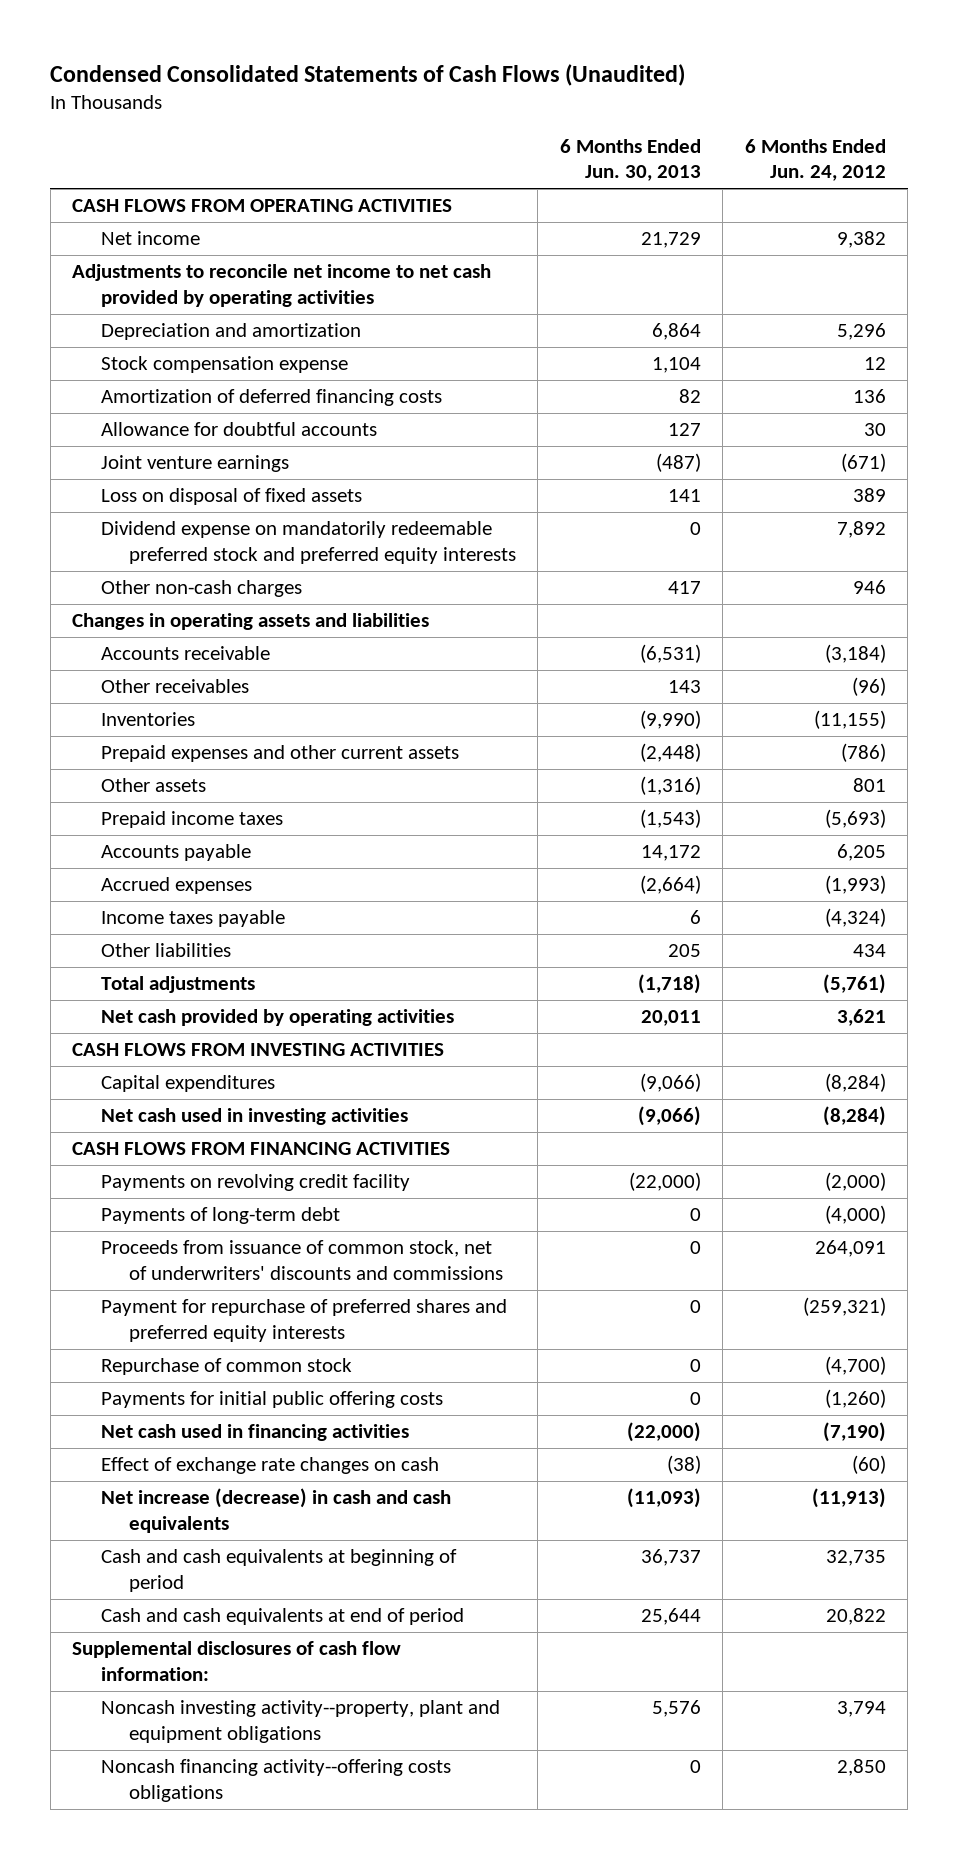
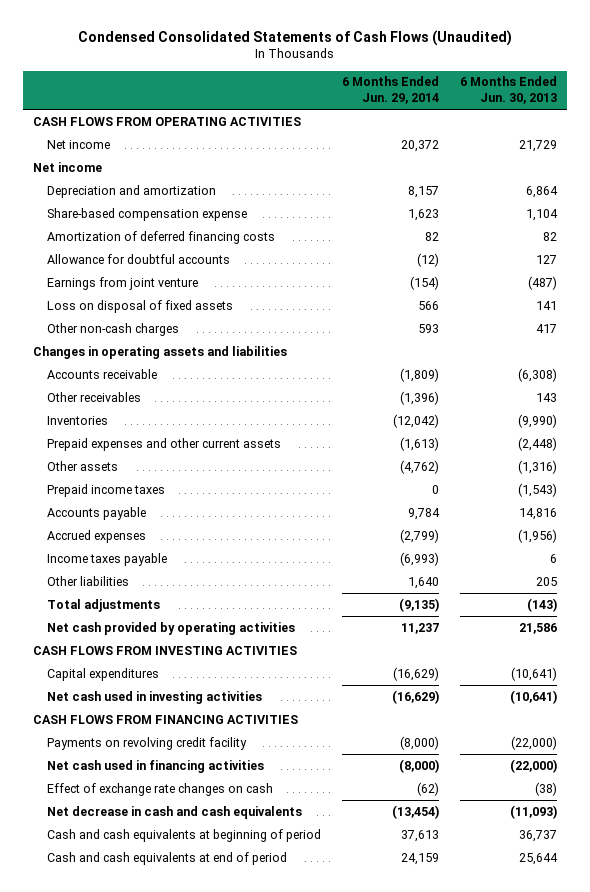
[744,138,886,182] 6 Months Ended Jun. 24, 2012 -> none
none -> [341,76,439,104] 6 Months Ended Jun. 29, 2014
[72,264,492,307] Adjustments to reconcile net income to net cash provided by operating activities -> [33,161,103,172] Net income
[100,356,348,374] Stock compensation expense -> [46,207,247,221] Share-based compensation expense
[100,455,289,473] Joint venture earnings -> [46,276,198,290] Earnings from joint venture
[100,521,516,564] Dividend expense on mandatorily redeemable preferred stock and preferred equity interests -> none
[639,644,701,664] (6,531) -> [517,367,557,382] (6,308)
[640,845,701,862] 14,172 -> [518,507,557,520] 14,816
[639,875,701,895] (2,664) -> [517,528,557,543] (1,956)
[637,974,701,995] (1,718) -> [526,597,557,612] (143)
[640,1010,701,1027] 20,011 -> [518,622,557,634] 21,586
[639,1073,701,1093] (9,066) -> [510,666,557,681] (10,641)
[637,1106,701,1127] (9,066) -> [509,689,557,704] (10,641)
[100,1207,340,1225] Payments of long-term debt -> none
[100,1240,503,1280] Proceeds from issuance of common stock, net of underwriters' discounts and commissions -> none
[100,1299,507,1342] Payment for repurchase of preferred shares and preferred equity interests -> none
[100,1358,352,1376] Repurchase of common stock -> none
[100,1391,443,1409] Payments for initial public offering costs -> none
[100,1488,451,1533] Net increase (decrease) in cash and cash equivalents -> [46,805,302,819] Net decrease in cash and cash equivalents
[72,1641,402,1681] Supplemental disclosures of cash flow information: -> none
[100,1700,500,1743] Noncash investing activity--property, plant and equipment obligations -> none
[100,1759,451,1802] Noncash financing activity--offering costs obligations -> none

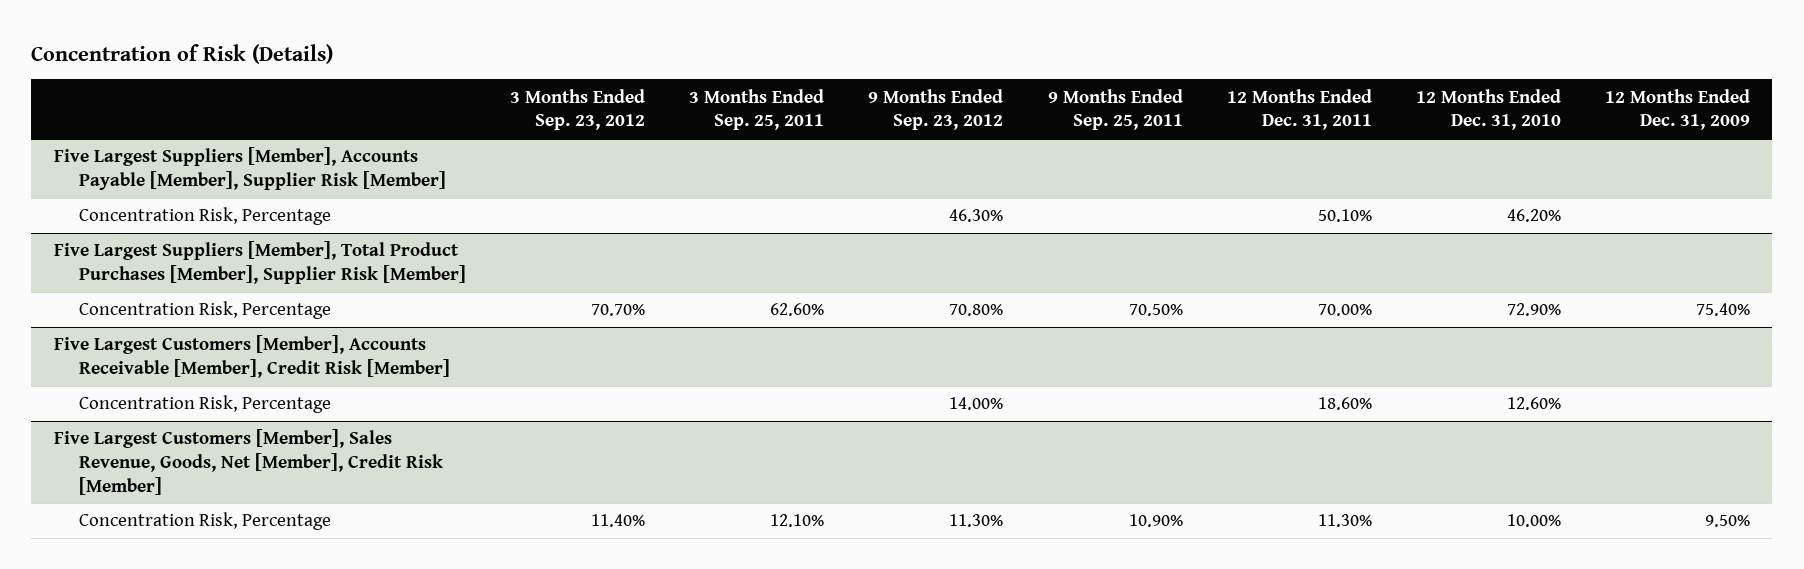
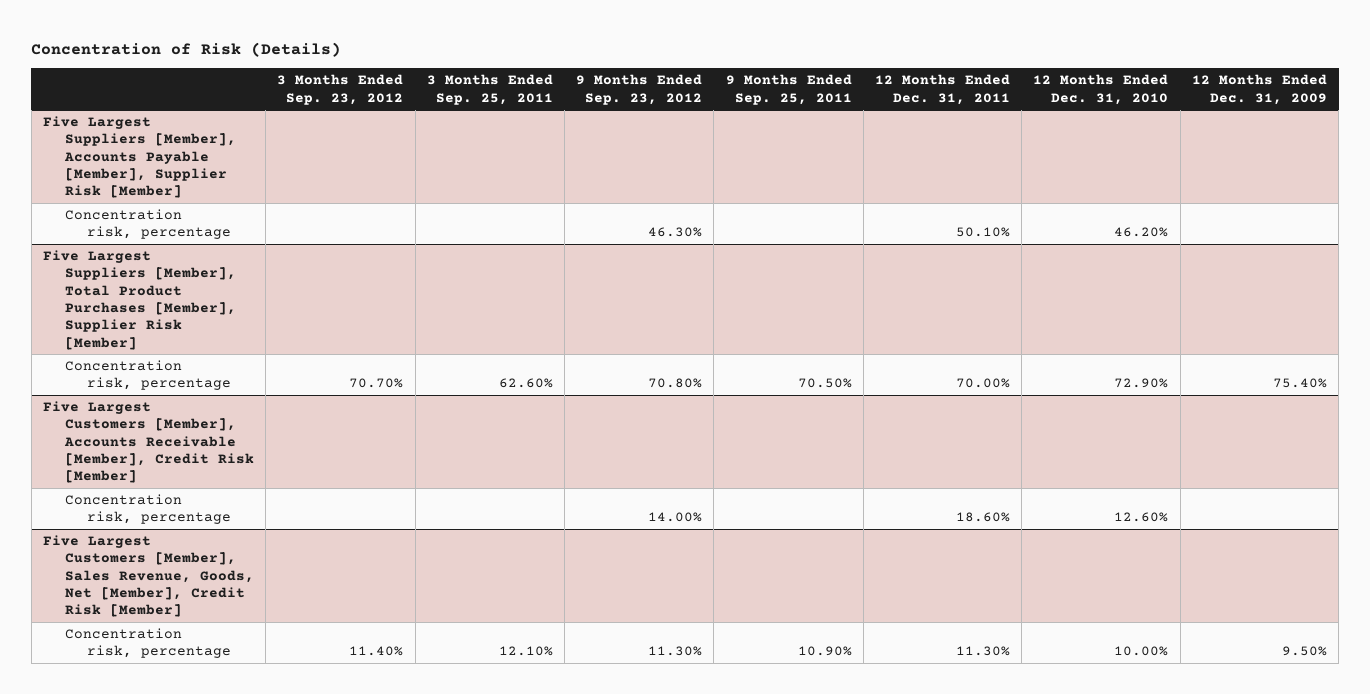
[79,207,332,226] Concentration Risk, Percentage -> [65,209,232,240] Concentration risk, percentage
[79,301,332,320] Concentration Risk, Percentage -> [65,360,232,391] Concentration risk, percentage
[79,395,332,414] Concentration Risk, Percentage -> [65,494,232,525] Concentration risk, percentage
[79,512,332,531] Concentration Risk, Percentage -> [65,628,232,659] Concentration risk, percentage

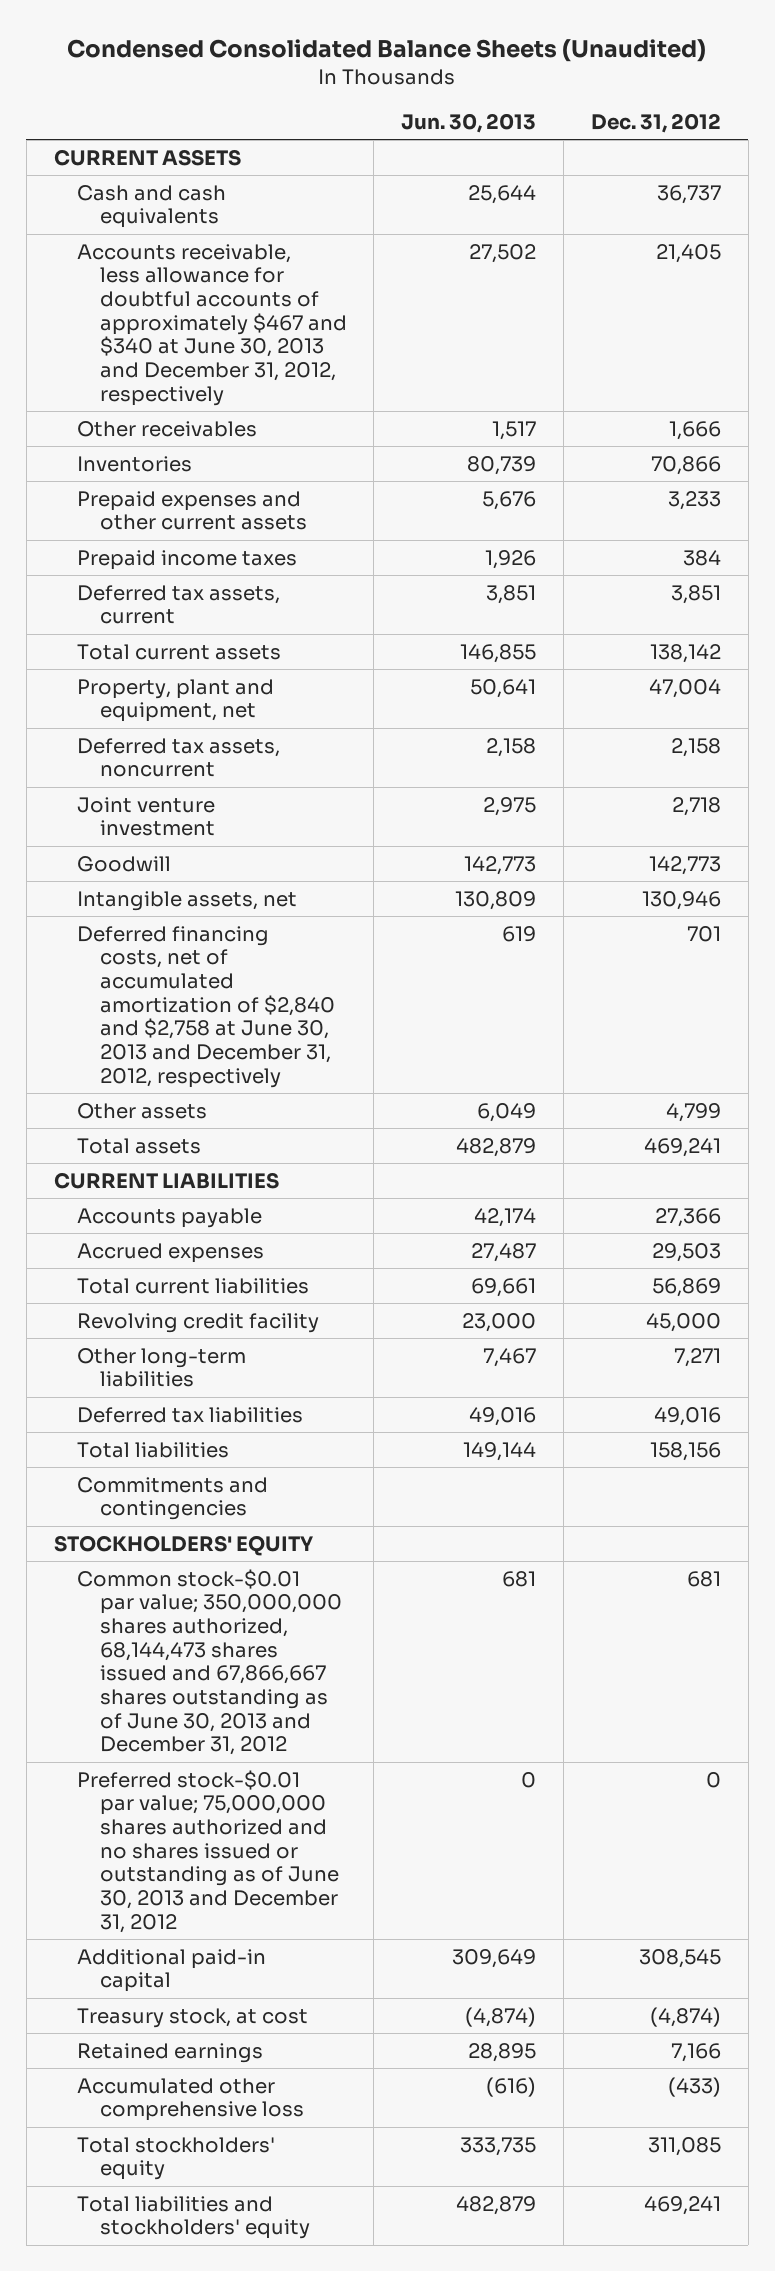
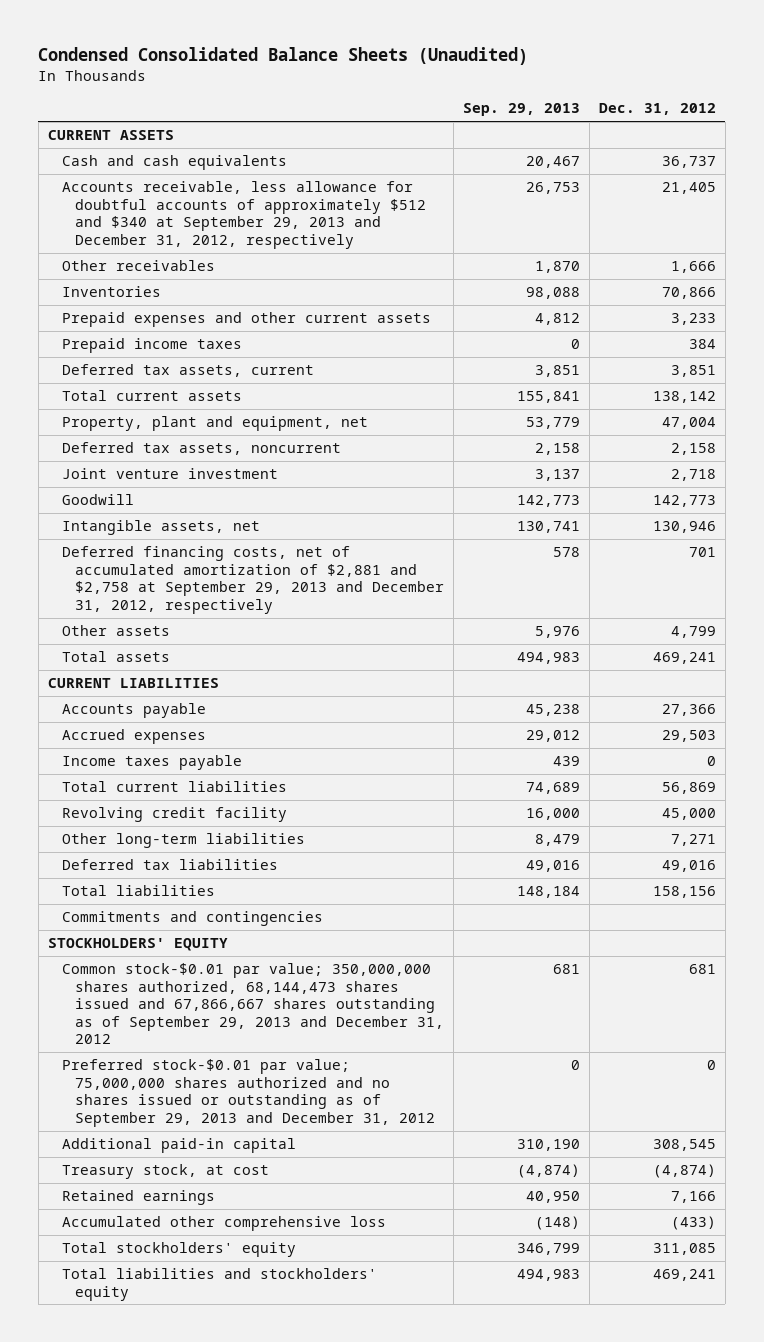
[401,113,537,134] Jun. 30, 2013 -> none
none -> [463,103,581,117] Sep. 29, 2013
[76,243,347,406] Accounts receivable, less allowance for doubtful accounts of approximately $467 and $340 at June 30, 2013 and December 31, 2012, respectively -> [61,181,427,249] Accounts receivable, less allowance for doubtful accounts of approximately $512 and $340 at September 29, 2013 and December 31, 2012, respectively
[76,925,335,1088] Deferred financing costs, net of accumulated amortization of $2,840 and $2,758 at June 30, 2013 and December 31, 2012, respectively -> [61,546,445,614] Deferred financing costs, net of accumulated amortization of $2,881 and $2,758 at September 29, 2013 and December 31, 2012, respectively
none -> [61,755,242,771] Income taxes payable
[76,1568,342,1756] Common stock-$0.01 par value; 350,000,000 shares authorized, 68,144,473 shares issued and 67,866,667 shares outstanding as of June 30, 2013 and December 31, 2012 -> [61,963,445,1045] Common stock-$0.01 par value; 350,000,000 shares authorized, 68,144,473 shares issued and 67,866,667 shares outstanding as of September 29, 2013 and December 31, 2012
[76,1769,339,1933] Preferred stock-$0.01 par value; 75,000,000 shares authorized and no shares issued or outstanding as of June 30, 2013 and December 31, 2012 -> [61,1059,436,1127] Preferred stock-$0.01 par value; 75,000,000 shares authorized and no shares issued or outstanding as of September 29, 2013 and December 31, 2012

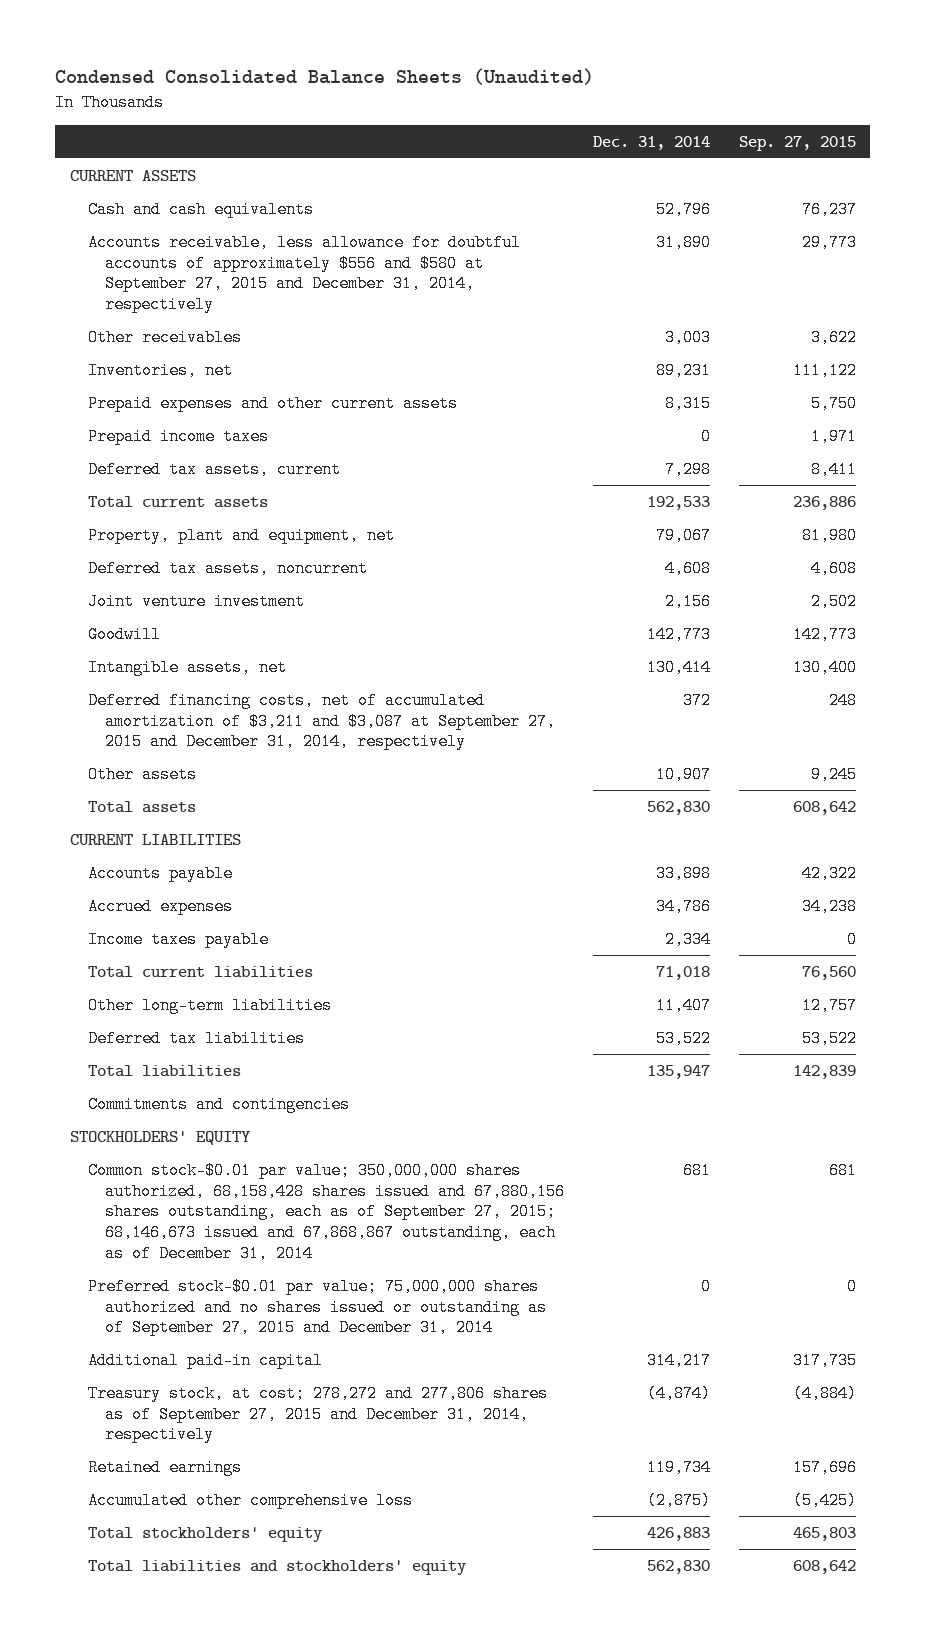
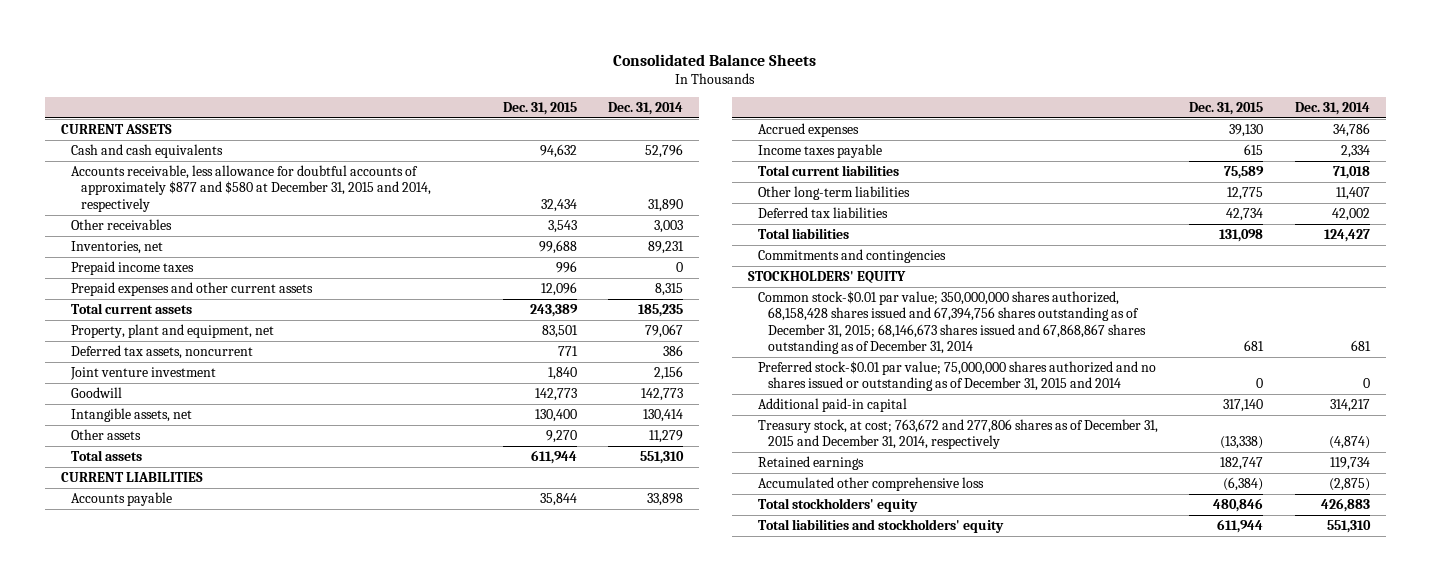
[55,67,595,85] Condensed Consolidated Balance Sheets (Unaudited) -> [613,53,817,66] Consolidated Balance Sheets
[738,135,856,151] Sep. 27, 2015 -> none
none -> [502,101,577,115] Dec. 31, 2015
[87,234,521,313] Accounts receivable, less allowance for doubtful accounts of approximately $556 and $580 at September 27, 2015 and December 31, 2014, respectively -> [70,164,432,212] Accounts receivable, less allowance for doubtful accounts of approximately $877 and $580 at December 31, 2015 and 2014, respectively
[87,461,341,479] Deferred tax assets, current -> none
[87,395,458,413] Prepaid expenses and other current assets -> [70,281,313,296] Prepaid expenses and other current assets
[647,496,711,511] 192,533 -> [638,303,684,317] 185,235
[665,560,712,578] 4,608 -> [663,344,684,356] 386
[87,692,557,751] Deferred financing costs, net of accumulated amortization of $3,211 and $3,087 at September 27, 2015 and December 31, 2014, respectively -> none
[656,766,712,784] 10,907 -> [649,429,684,443] 11,279
[647,801,711,816] 562,830 -> [640,450,685,464] 551,310
[656,1030,712,1048] 53,522 -> [1331,207,1370,221] 42,002
[647,1065,711,1080] 135,947 -> [1323,228,1370,242] 124,427
[87,1162,566,1262] Common stock-$0.01 par value; 350,000,000 shares authorized, 68,158,428 shares issued and 67,880,156 shares outstanding, each as of September 27, 2015; 68,146,673 issued and 67,868,867 outstanding, each as of December 31, 2014 -> [757,290,1147,355] Common stock-$0.01 par value; 350,000,000 shares authorized, 68,158,428 shares issued and 67,394,756 shares outstanding as of December 31, 2015; 68,146,673 shares issued and 67,868,867 shares outstanding as of December 31, 2014
[87,1278,548,1337] Preferred stock-$0.01 par value; 75,000,000 shares authorized and no shares issued or outstanding as of September 27, 2015 and December 31, 2014 -> [757,360,1156,392] Preferred stock-$0.01 par value; 75,000,000 shares authorized and no shares issued or outstanding as of December 31, 2015 and 2014
[87,1385,548,1444] Treasury stock, at cost; 278,272 and 277,806 shares as of September 27, 2015 and December 31, 2014, respectively -> [757,418,1158,450] Treasury stock, at cost; 763,672 and 277,806 shares as of December 31, 2015 and December 31, 2014, respectively
[647,1560,711,1575] 562,830 -> [1326,519,1371,533] 551,310

